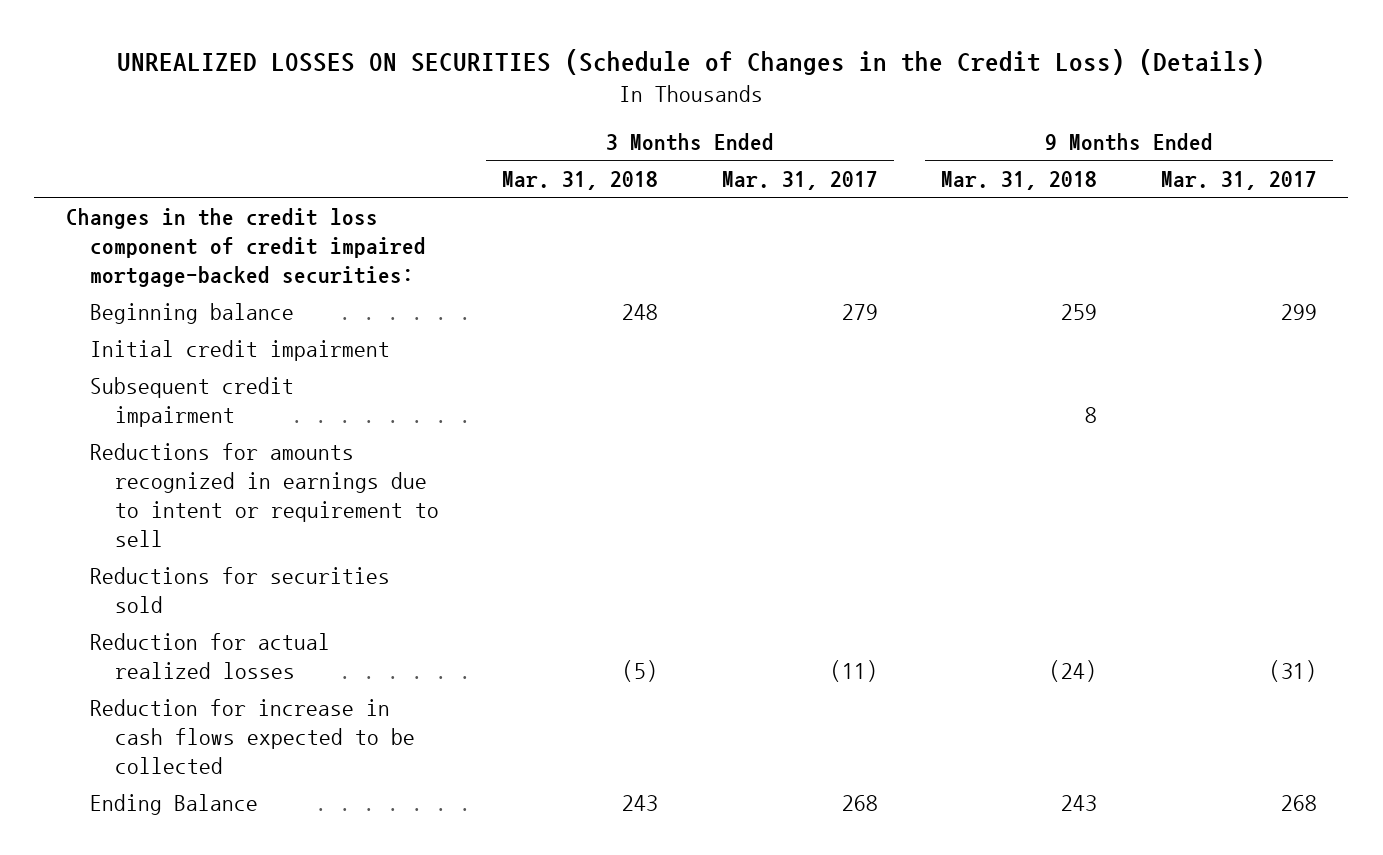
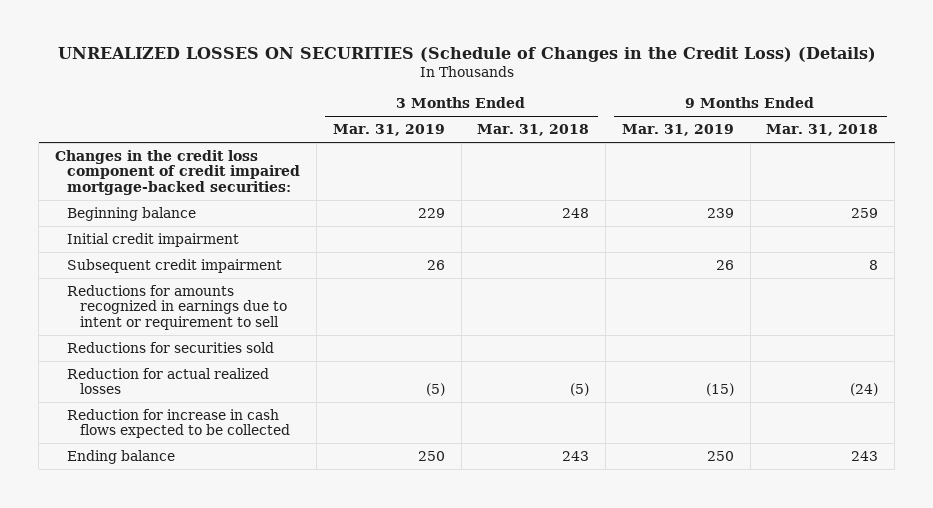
[721,171,878,191] Mar. 31, 2017 -> none
[1160,171,1317,191] Mar. 31, 2017 -> none
none -> [332,124,445,137] Mar. 31, 2019
none -> [621,124,734,137] Mar. 31, 2019
[90,793,259,815] Ending Balance -> [67,449,176,464] Ending balance

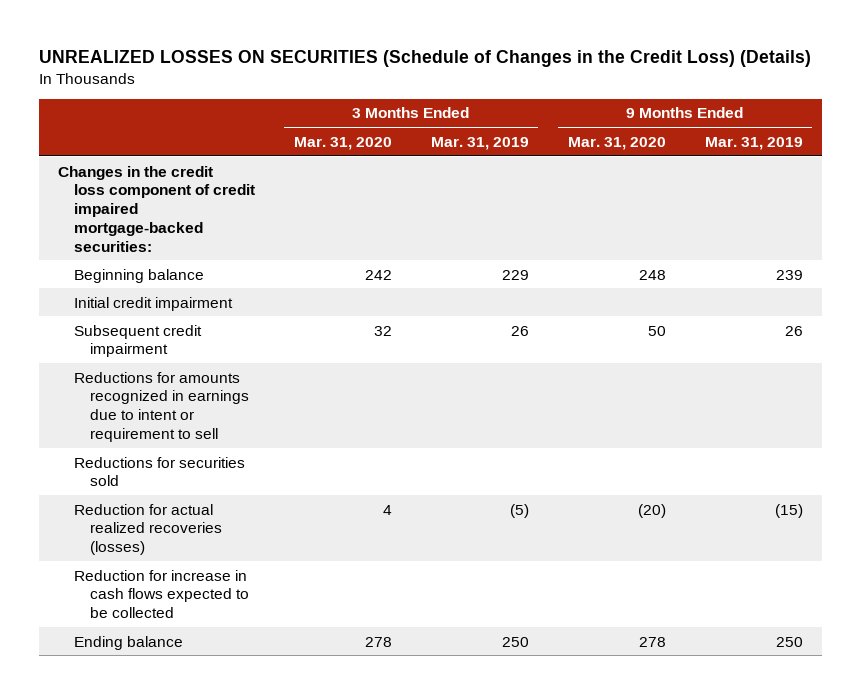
[477,124,590,137] Mar. 31, 2018 -> none
[766,124,879,137] Mar. 31, 2018 -> none
none -> [293,136,392,150] Mar. 31, 2020
none -> [567,136,666,150] Mar. 31, 2020
[67,367,270,395] Reduction for actual realized losses -> [73,503,222,556] Reduction for actual realized recoveries (losses)

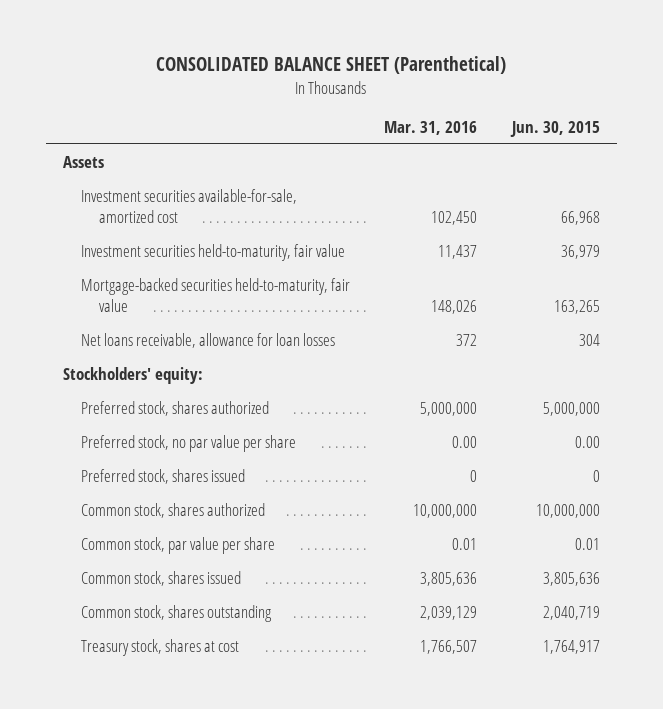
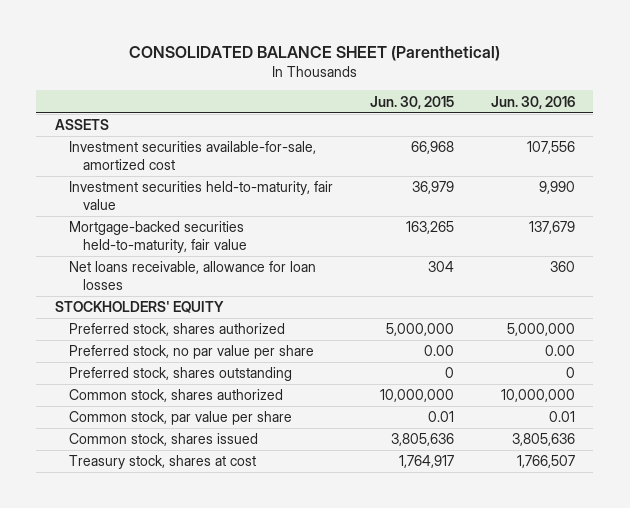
[384,120,478,135] Mar. 31, 2016 -> none
none -> [490,95,575,109] Jun. 30, 2016
[63,155,105,168] Assets -> [54,119,109,131] ASSETS
[63,366,204,384] Stockholders' equity: -> [54,301,224,314] STOCKHOLDERS' EQUITY
[80,468,245,484] Preferred stock, shares issued -> [68,367,292,382] Preferred stock, shares outstanding
[80,604,272,622] Common stock, shares outstanding -> none

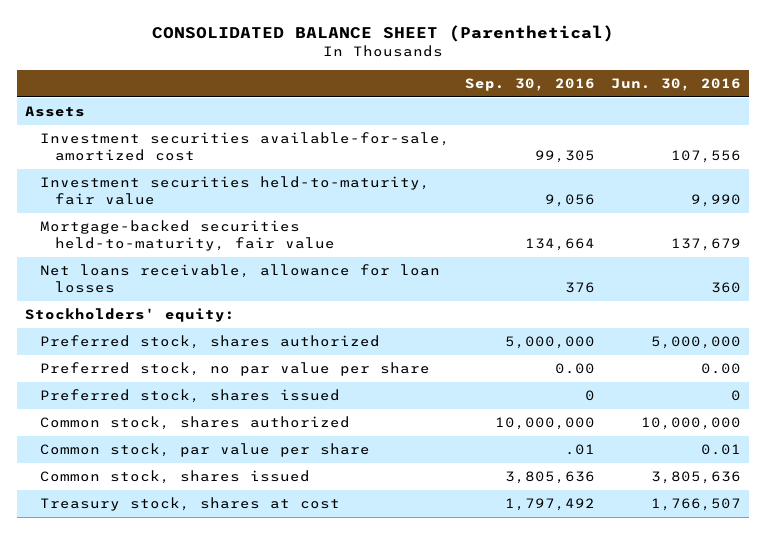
[369,95,454,109] Jun. 30, 2015 -> none
none -> [465,78,596,92] Sep. 30, 2016
[54,119,109,131] ASSETS -> [24,106,85,118] Assets
[54,301,224,314] STOCKHOLDERS' EQUITY -> [24,308,235,323] Stockholders' equity:
[68,367,292,382] Preferred stock, shares outstanding -> [39,389,340,404] Preferred stock, shares issued

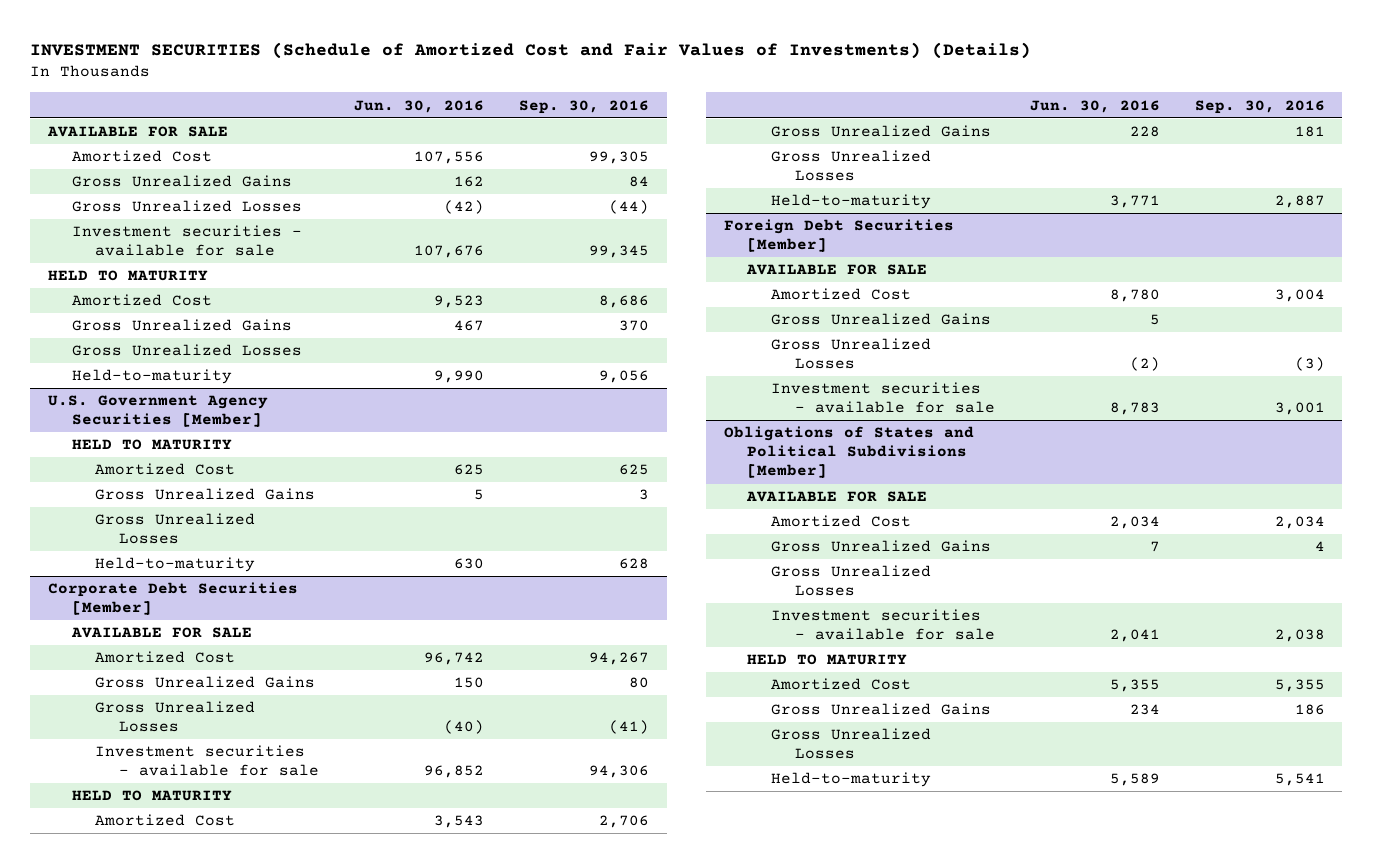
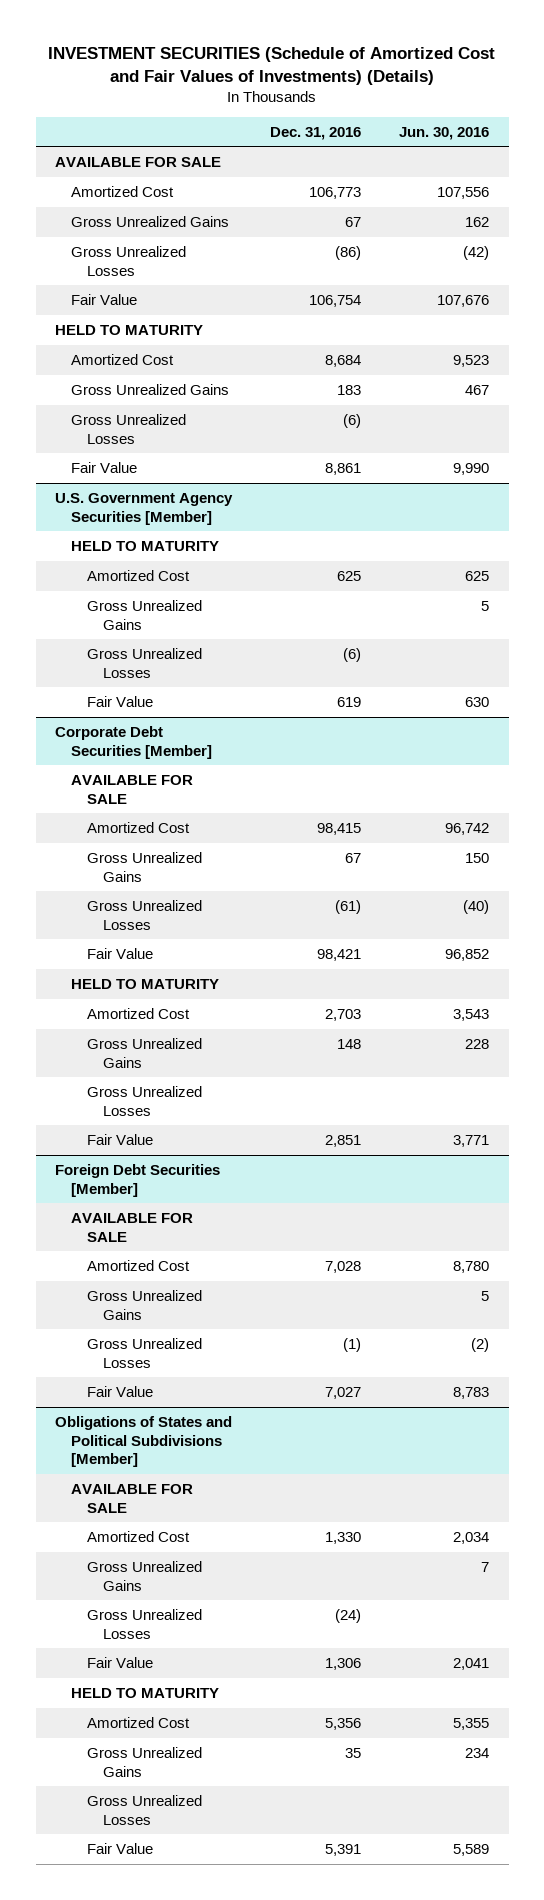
[518,99,649,114] Sep. 30, 2016 -> none
none -> [270,126,362,140] Dec. 31, 2016
[71,225,302,257] Investment securities - available for sale -> [71,293,138,305] Fair Value
[71,369,232,385] Held-to-maturity -> [71,461,138,473] Fair Value
[95,557,256,573] Held-to-maturity -> [87,695,154,707] Fair Value
[95,745,319,777] Investment securities - available for sale -> [87,947,154,959] Fair Value
[770,194,931,210] Held-to-maturity -> [87,1133,154,1145] Fair Value
[770,382,995,414] Investment securities - available for sale -> [87,1385,154,1397] Fair Value
[770,609,995,641] Investment securities - available for sale -> [87,1656,154,1668] Fair Value
[770,772,931,788] Held-to-maturity -> [87,1842,154,1854] Fair Value

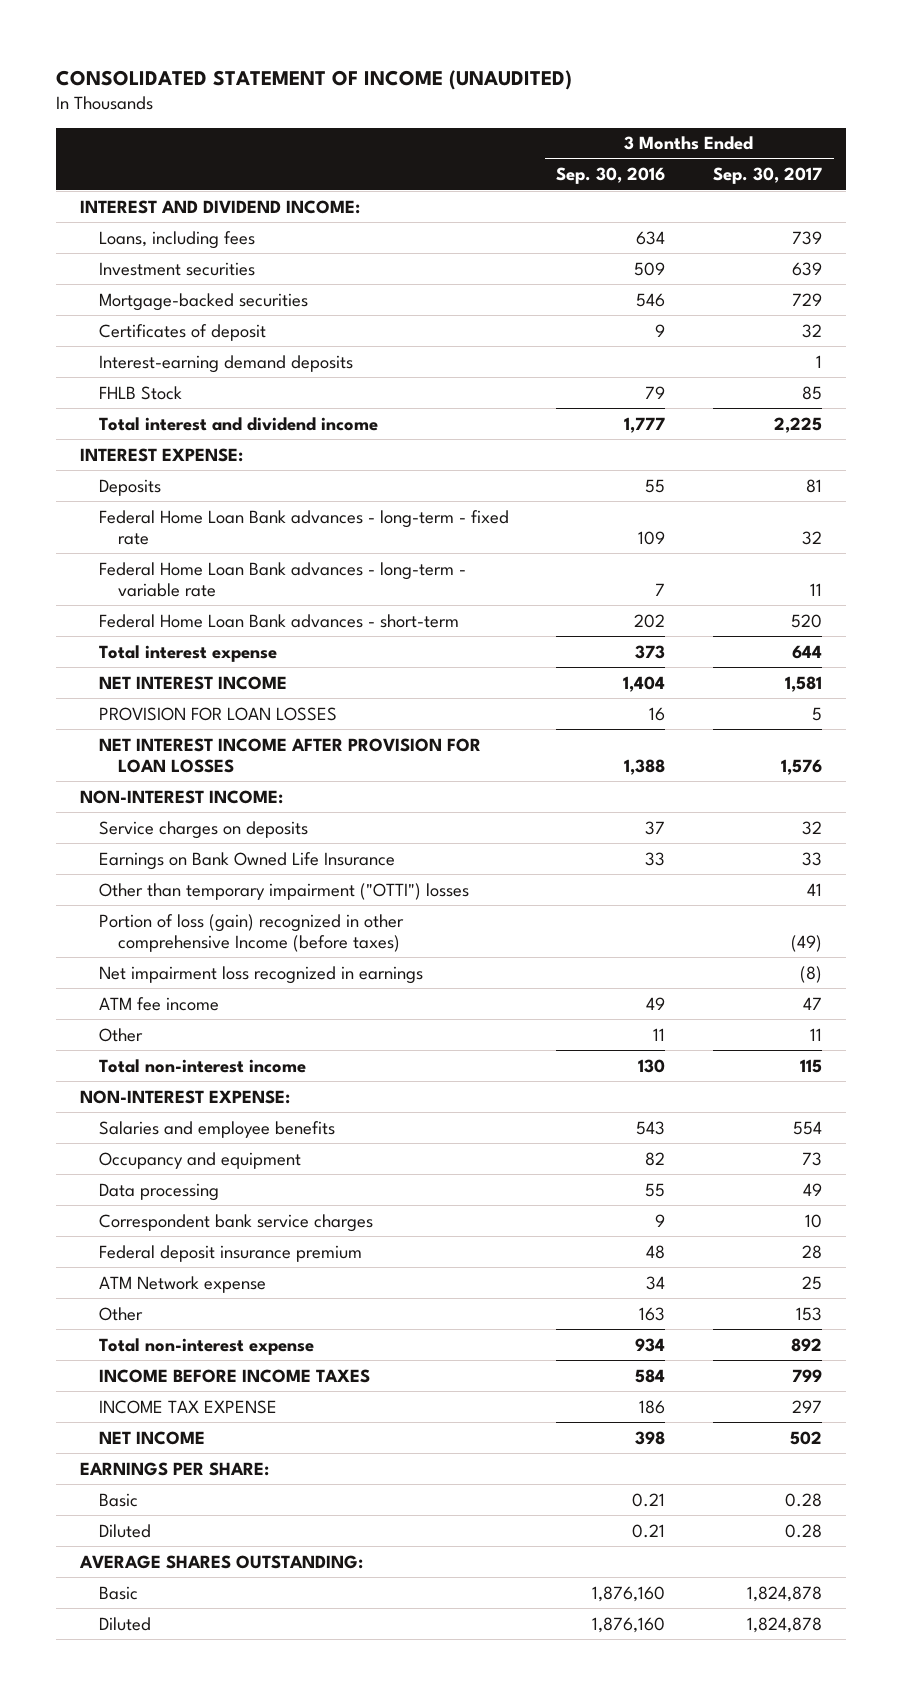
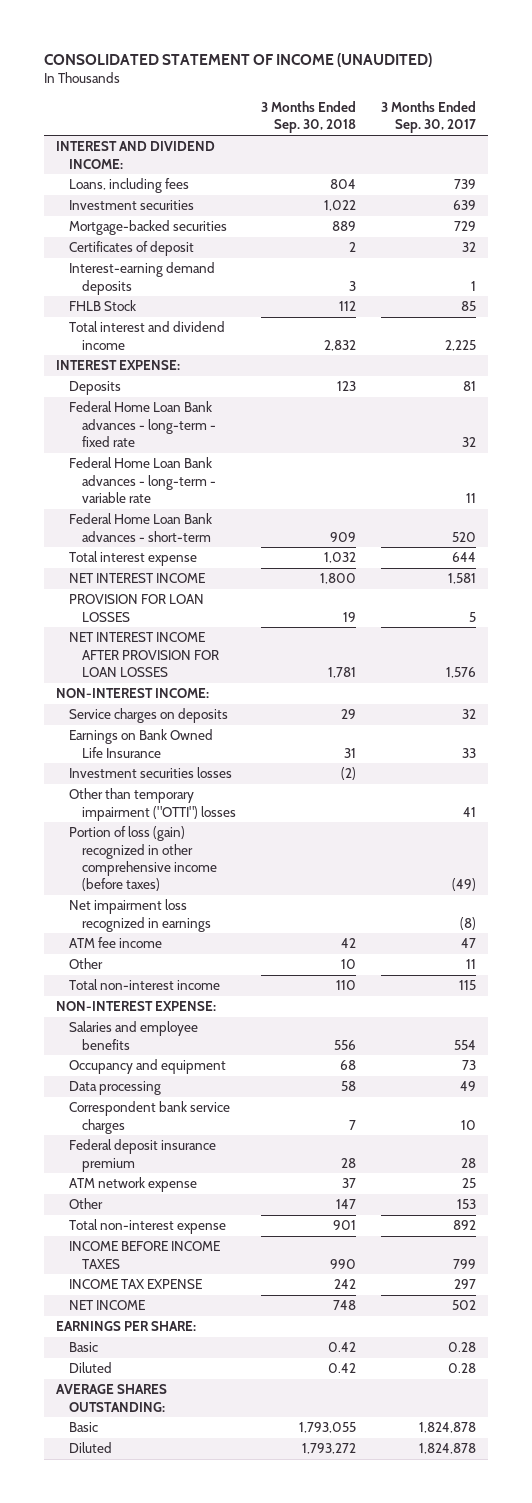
[556,167,666,185] Sep. 30, 2016 -> none
none -> [260,101,356,134] 3 Months Ended Sep. 30, 2018
none -> [69,767,233,779] Investment securities losses
[98,913,404,952] Portion of loss (gain) recognized in other comprehensive Income (before taxes) -> [69,826,217,891] Portion of loss (gain) recognized in other comprehensive income (before taxes)
[98,1275,266,1293] ATM Network expense -> [69,1177,198,1193] ATM network expense

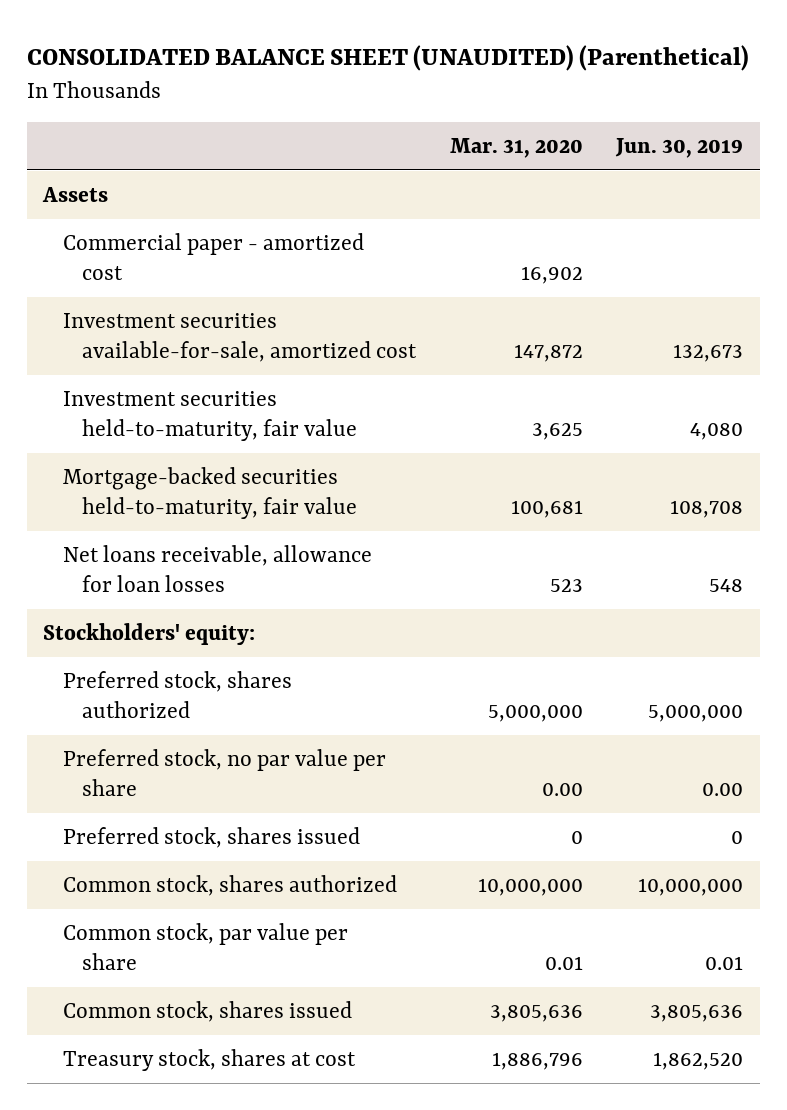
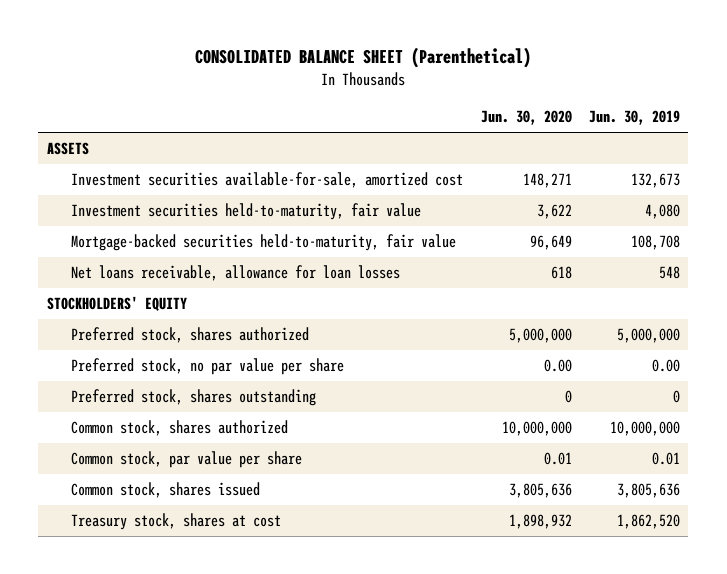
[26,44,749,71] CONSOLIDATED BALANCE SHEET (UNAUDITED) (Parenthetical) -> [195,47,532,69] CONSOLIDATED BALANCE SHEET (Parenthetical)
[449,137,583,158] Mar. 31, 2020 -> none
none -> [480,110,572,126] Jun. 30, 2020
[62,232,364,280] Commercial paper - amortized cost -> none
[42,186,109,202] Assets -> [46,142,89,156] ASSETS
[43,622,256,645] Stockholders' equity: -> [46,296,187,312] STOCKHOLDERS' EQUITY
[62,826,360,848] Preferred stock, shares issued -> [71,389,317,407] Preferred stock, shares outstanding

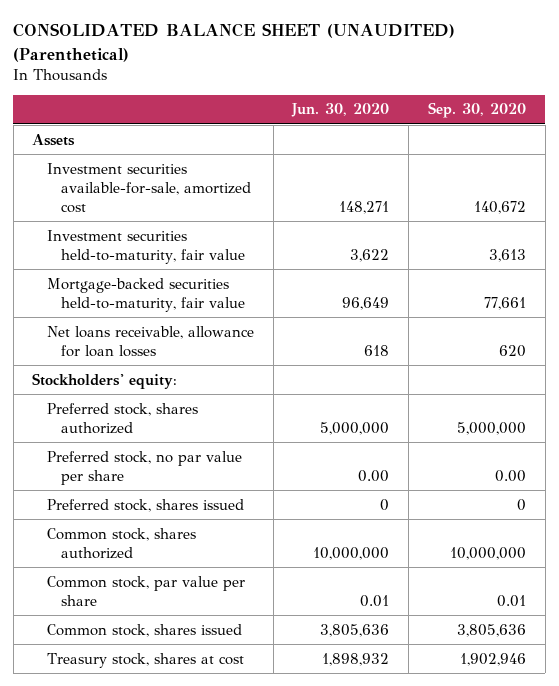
[195,47,532,69] CONSOLIDATED BALANCE SHEET (Parenthetical) -> [13,23,456,62] CONSOLIDATED BALANCE SHEET (UNAUDITED) (Parenthetical)
[588,110,680,126] Jun. 30, 2019 -> none
none -> [428,102,527,119] Sep. 30, 2020
[46,142,89,156] ASSETS -> [32,133,76,146] Assets
[46,296,187,312] STOCKHOLDERS' EQUITY -> [32,372,178,389] Stockholders' equity:
[71,389,317,407] Preferred stock, shares outstanding -> [46,498,244,512] Preferred stock, shares issued

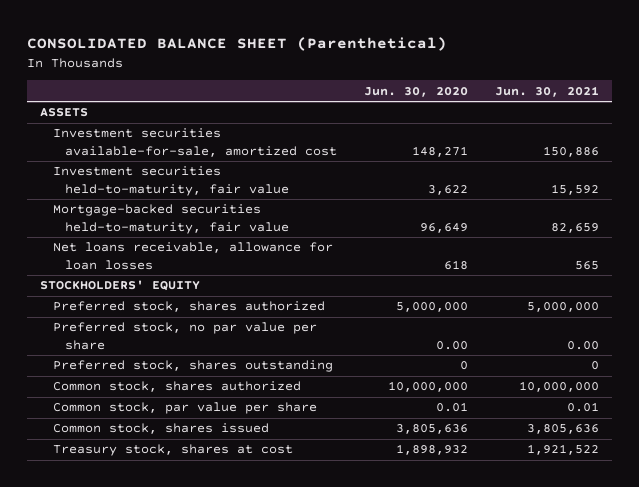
[13,23,456,62] CONSOLIDATED BALANCE SHEET (UNAUDITED) (Parenthetical) -> [26,37,447,52] CONSOLIDATED BALANCE SHEET (Parenthetical)
[428,102,527,119] Sep. 30, 2020 -> none
none -> [494,85,599,97] Jun. 30, 2021
[32,133,76,146] Assets -> [40,108,89,118] ASSETS
[32,372,178,389] Stockholders' equity: -> [40,280,201,292] STOCKHOLDERS' EQUITY
[46,498,244,512] Preferred stock, shares issued -> [52,360,333,373] Preferred stock, shares outstanding

